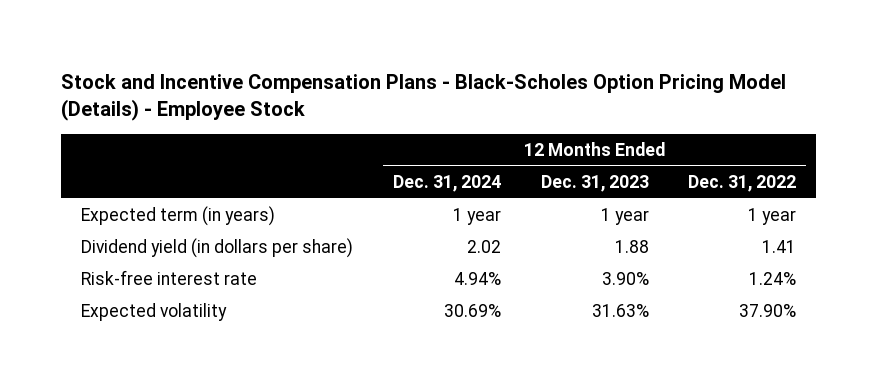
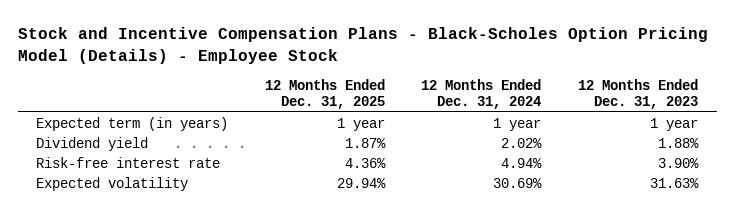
[688,174,797,192] Dec. 31, 2022 -> none
none -> [264,78,385,110] 12 Months Ended Dec. 31, 2025
[81,238,354,259] Dividend yield (in dollars per share) -> [35,136,148,151] Dividend yield
[466,240,501,254] 2.02 -> [501,137,543,148] 2.02%
[614,240,649,254] 1.88 -> [658,137,700,148] 1.88%

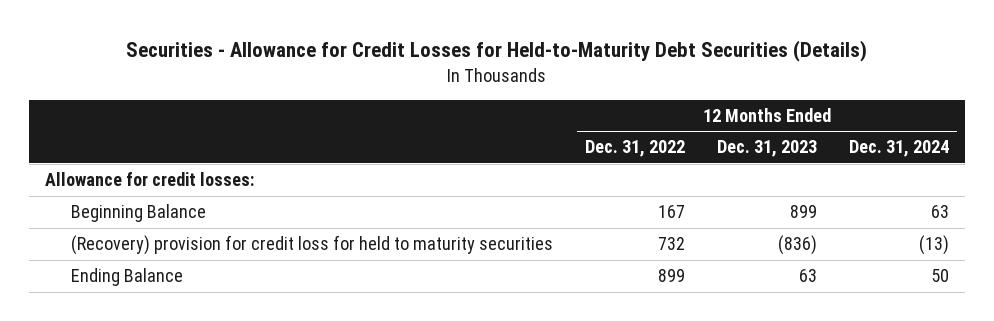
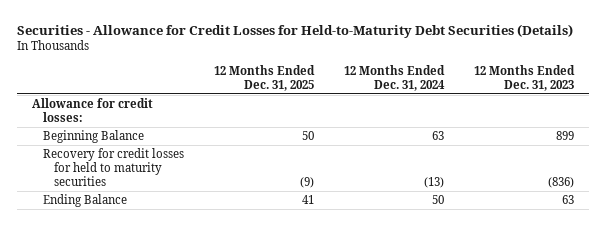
[584,140,685,158] Dec. 31, 2022 -> none
none -> [214,64,316,91] 12 Months Ended Dec. 31, 2025
[70,235,553,256] (Recovery) provision for credit loss for held to maturity securities -> [43,148,185,186] Recovery for credit losses for held to maturity securities

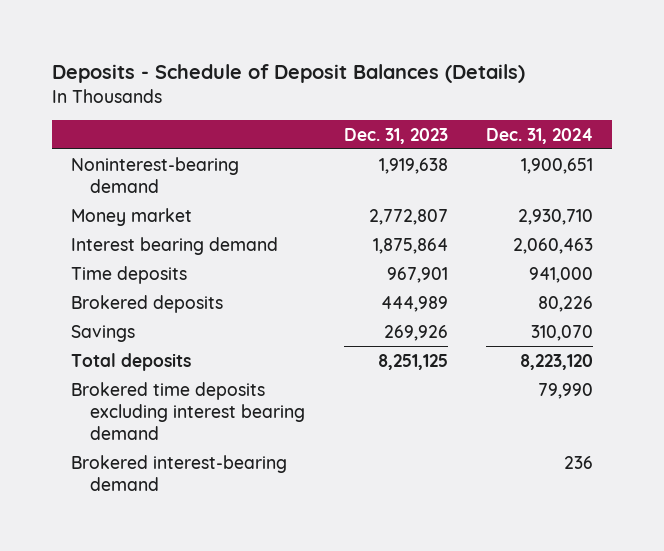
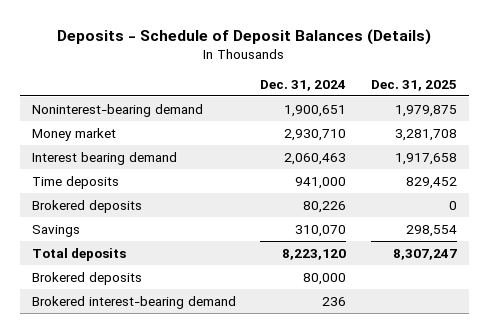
[343,127,448,144] Dec. 31, 2023 -> none
none -> [370,79,457,91] Dec. 31, 2025
[71,381,306,441] Brokered time deposits excluding interest bearing demand -> none
none -> [31,271,142,285] Brokered deposits

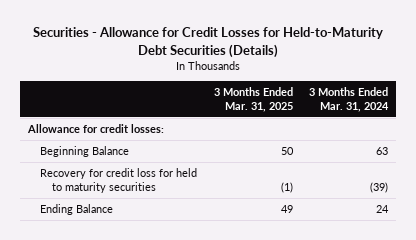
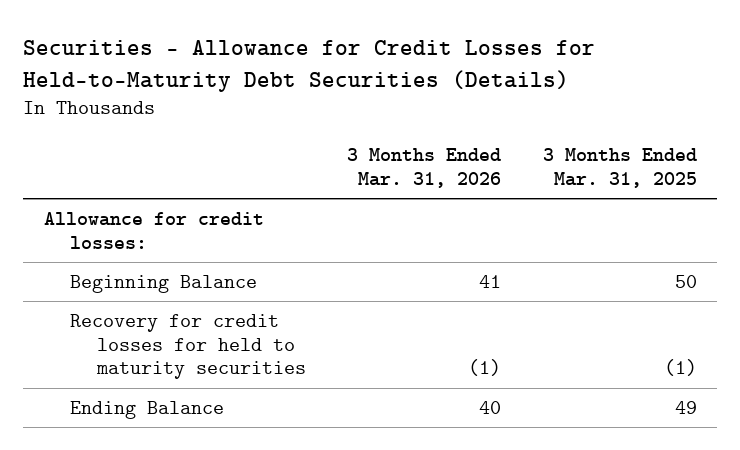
[308,86,389,112] 3 Months Ended Mar. 31, 2024 -> none
none -> [347,147,502,188] 3 Months Ended Mar. 31, 2026
[40,168,198,193] Recovery for credit loss for held to maturity securities -> [70,314,306,380] Recovery for credit losses for held to maturity securities

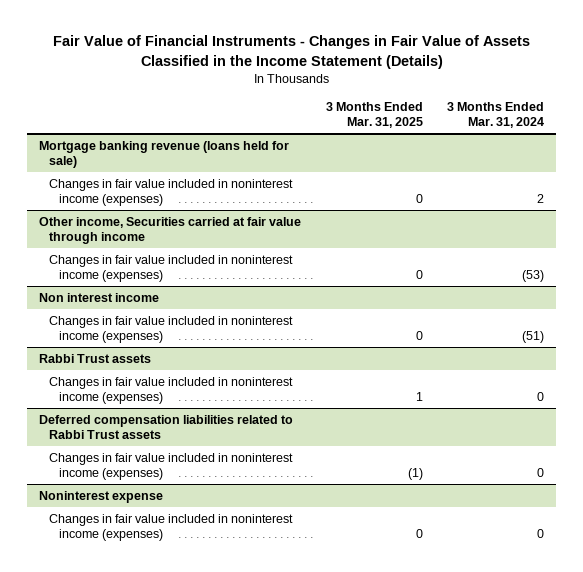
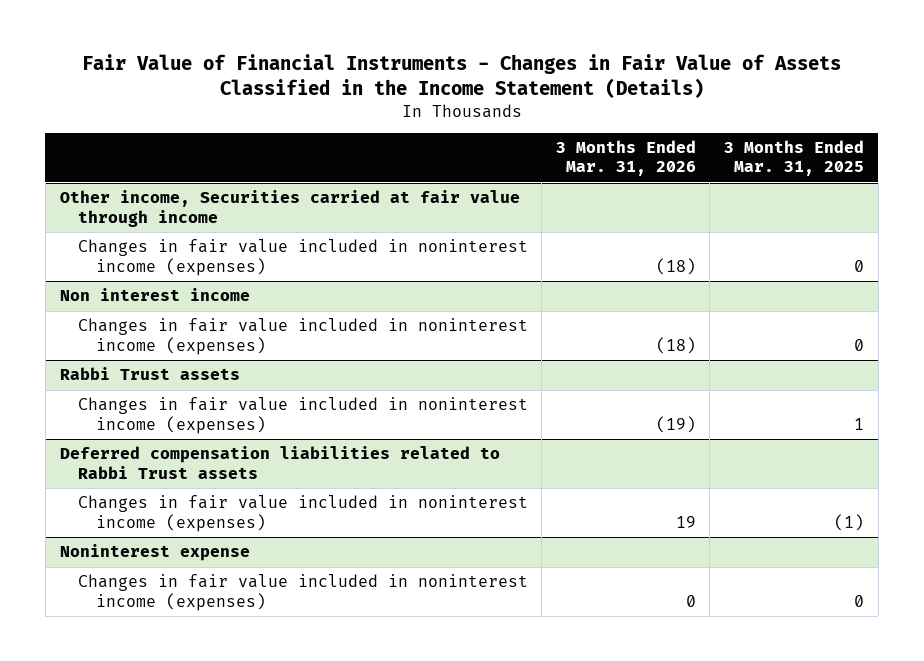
[447,102,545,128] 3 Months Ended Mar. 31, 2024 -> none
none -> [555,139,696,177] 3 Months Ended Mar. 31, 2026
[39,140,290,168] Mortgage banking revenue (loans held for sale) -> none
[48,178,293,206] Changes in fair value included in noninterest income (expenses) -> none

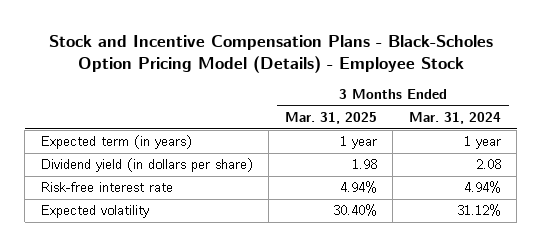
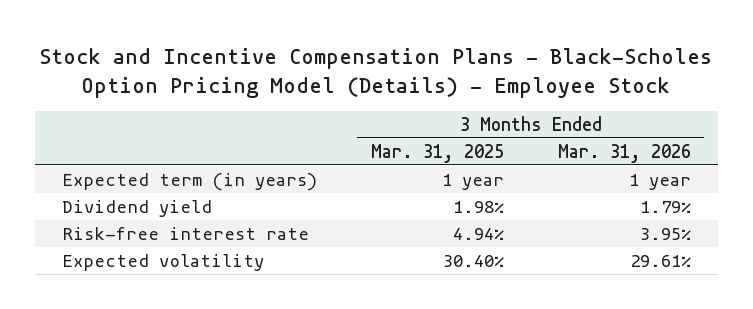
[408,112,501,125] Mar. 31, 2024 -> none
none -> [557,143,691,163] Mar. 31, 2026
[40,158,253,173] Dividend yield (in dollars per share) -> [61,199,212,217] Dividend yield
[351,159,377,170] 1.98 -> [452,200,504,213] 1.98%

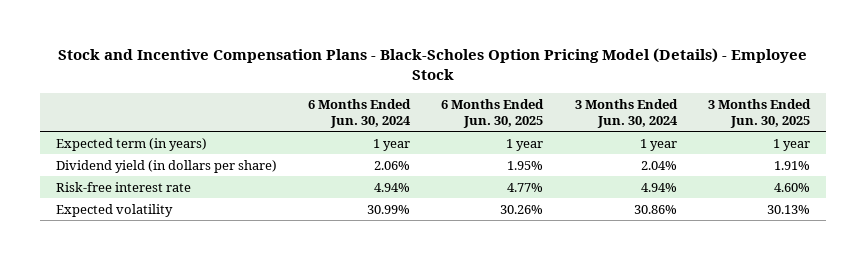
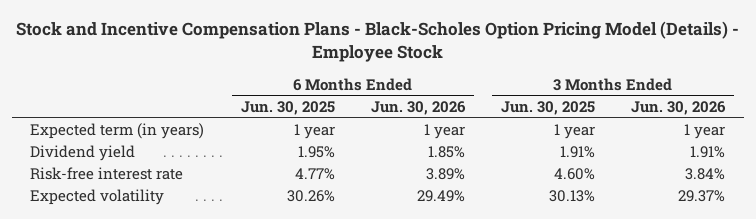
[308,98,412,129] 6 Months Ended Jun. 30, 2024 -> none
[574,98,678,129] 3 Months Ended Jun. 30, 2024 -> none
none -> [370,101,466,116] Jun. 30, 2026
none -> [631,101,727,116] Jun. 30, 2026
[55,159,277,173] Dividend yield (in dollars per share) -> [30,145,136,162] Dividend yield

